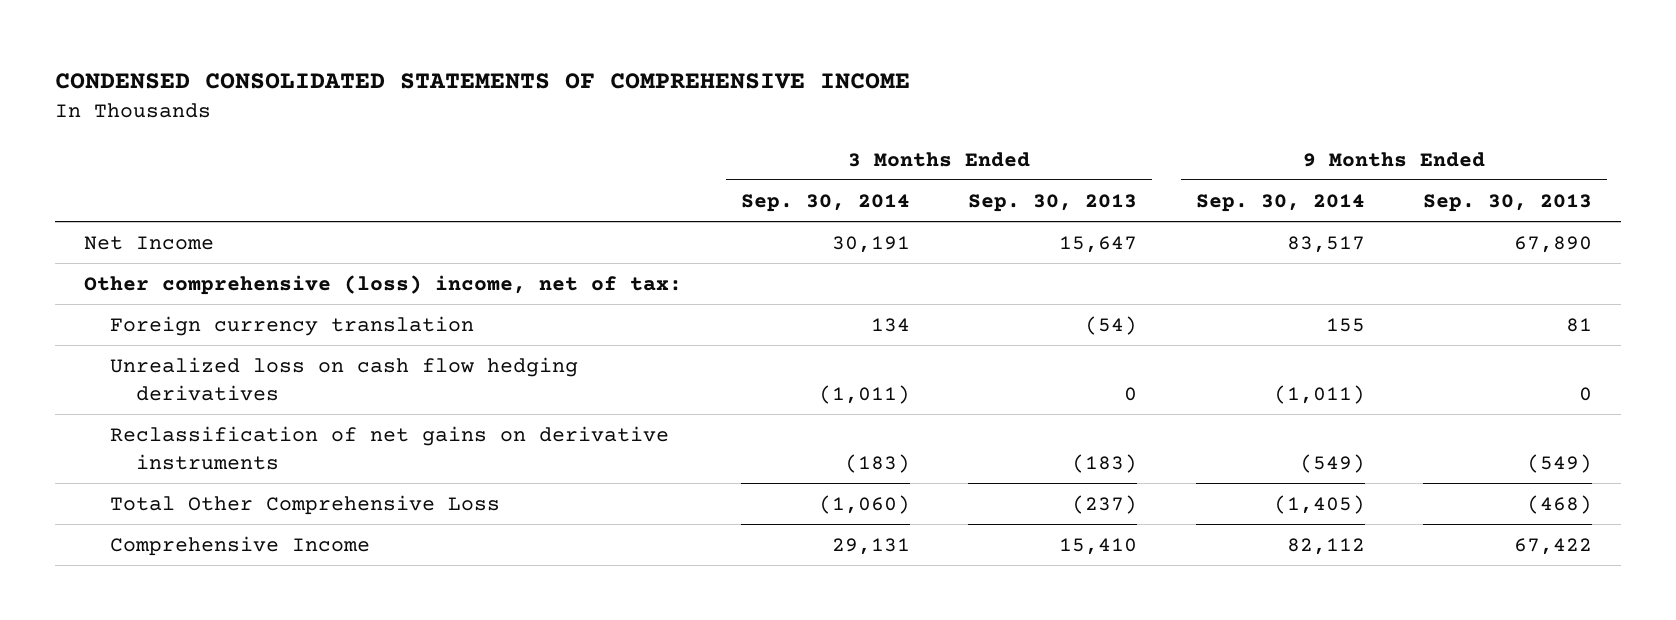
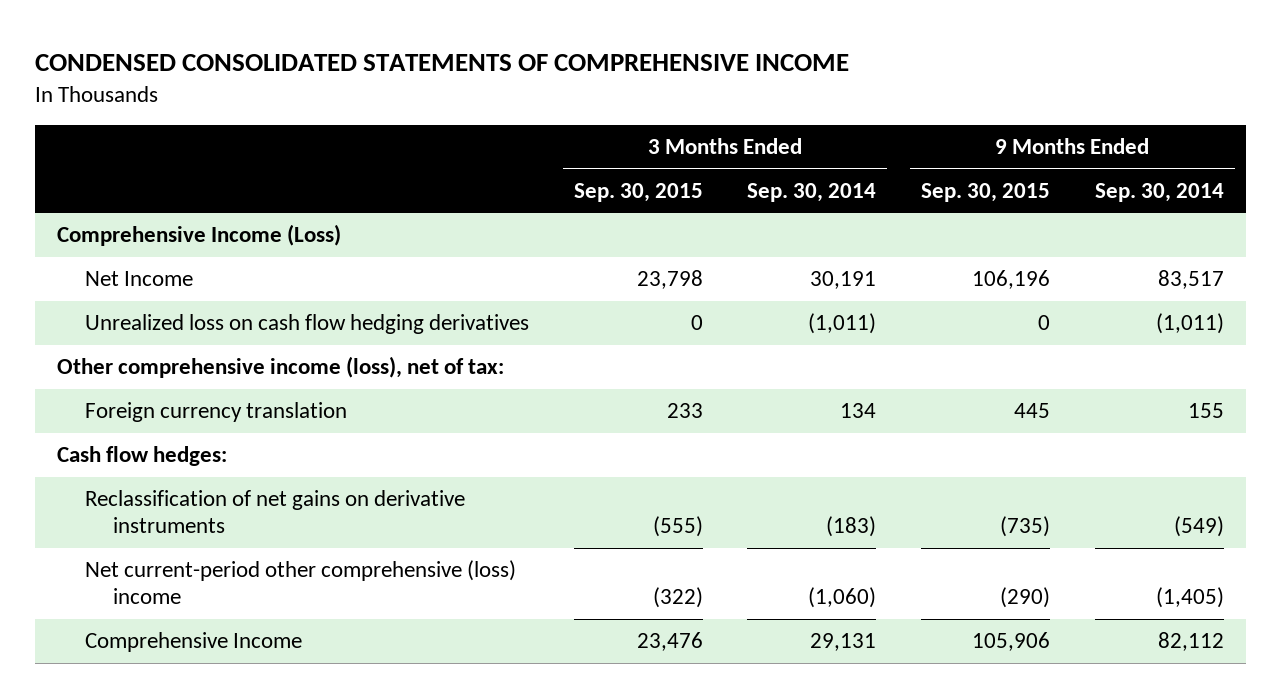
[968,193,1138,212] Sep. 30, 2013 -> none
[1423,193,1593,212] Sep. 30, 2013 -> none
none -> [573,182,703,202] Sep. 30, 2015
none -> [920,182,1050,202] Sep. 30, 2015
none -> [57,224,342,247] Comprehensive Income (Loss)
[84,274,683,295] Other comprehensive (loss) income, net of tax: -> none
none -> [57,356,505,379] Other comprehensive income (loss), net of tax:
[110,315,475,336] Foreign currency translation -> [85,402,348,423] Foreign currency translation
none -> [57,446,228,467] Cash flow hedges:
[110,494,501,515] Total Other Comprehensive Loss -> [85,560,517,605] Net current-period other comprehensive (loss) income

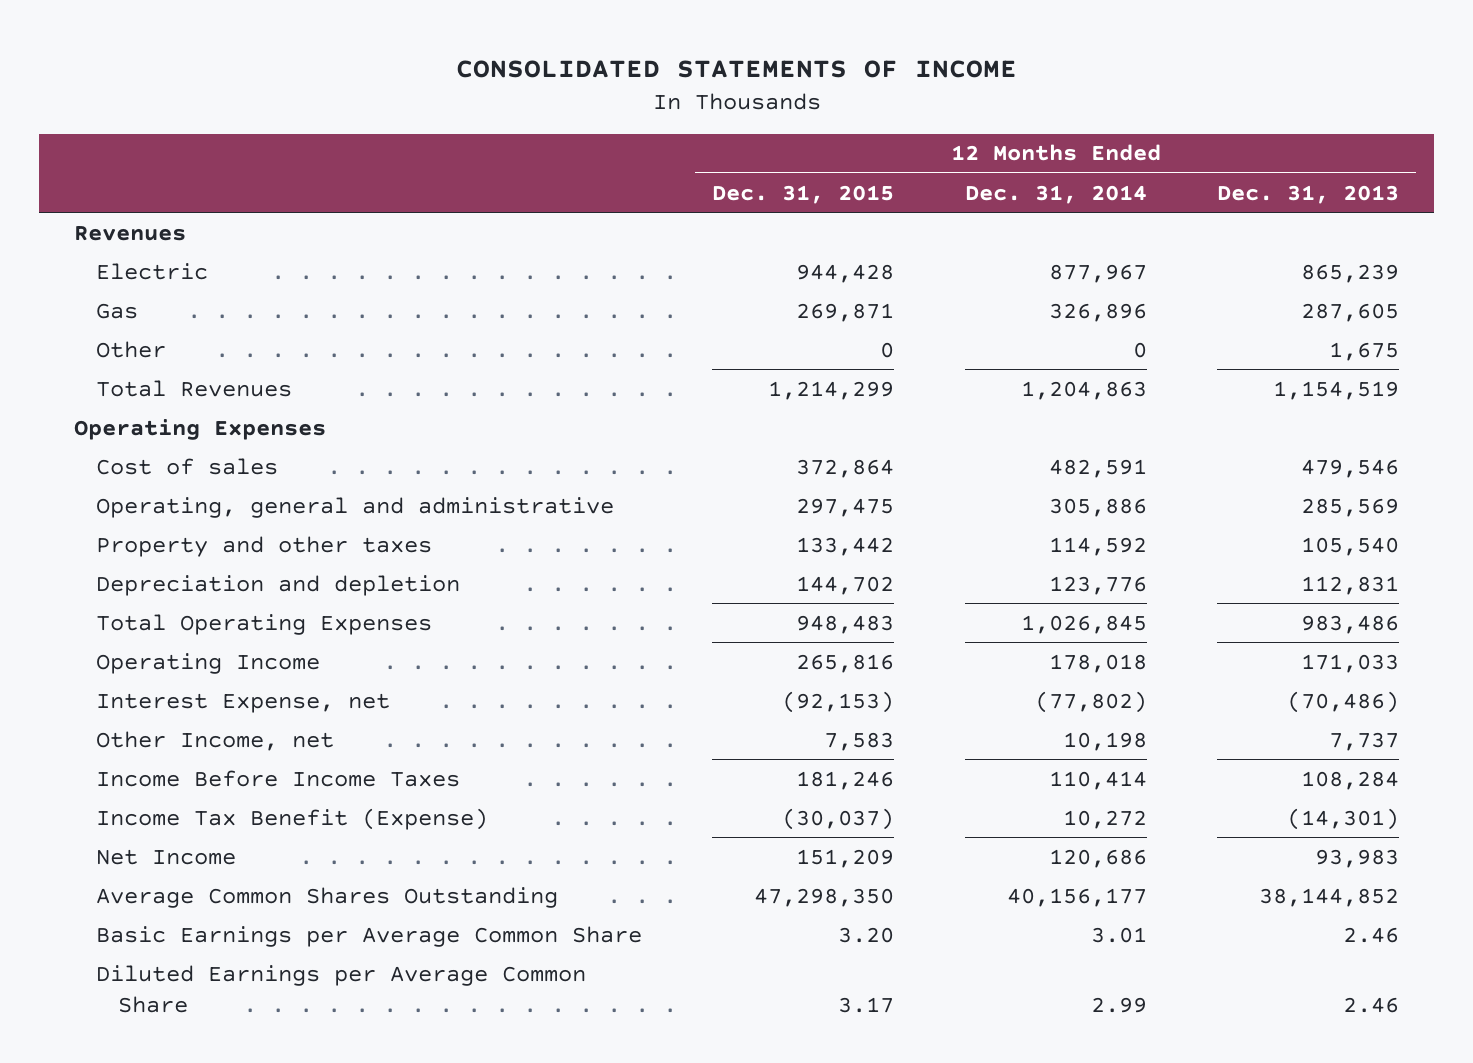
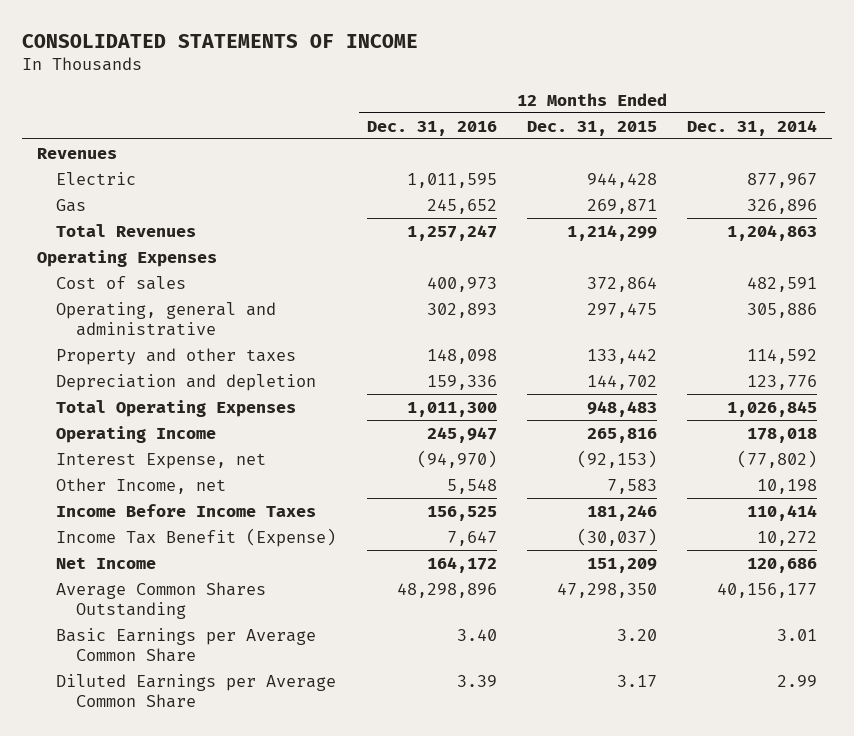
[1216,184,1399,204] Dec. 31, 2013 -> none
none -> [366,120,497,136] Dec. 31, 2016
[96,340,167,358] Other -> none

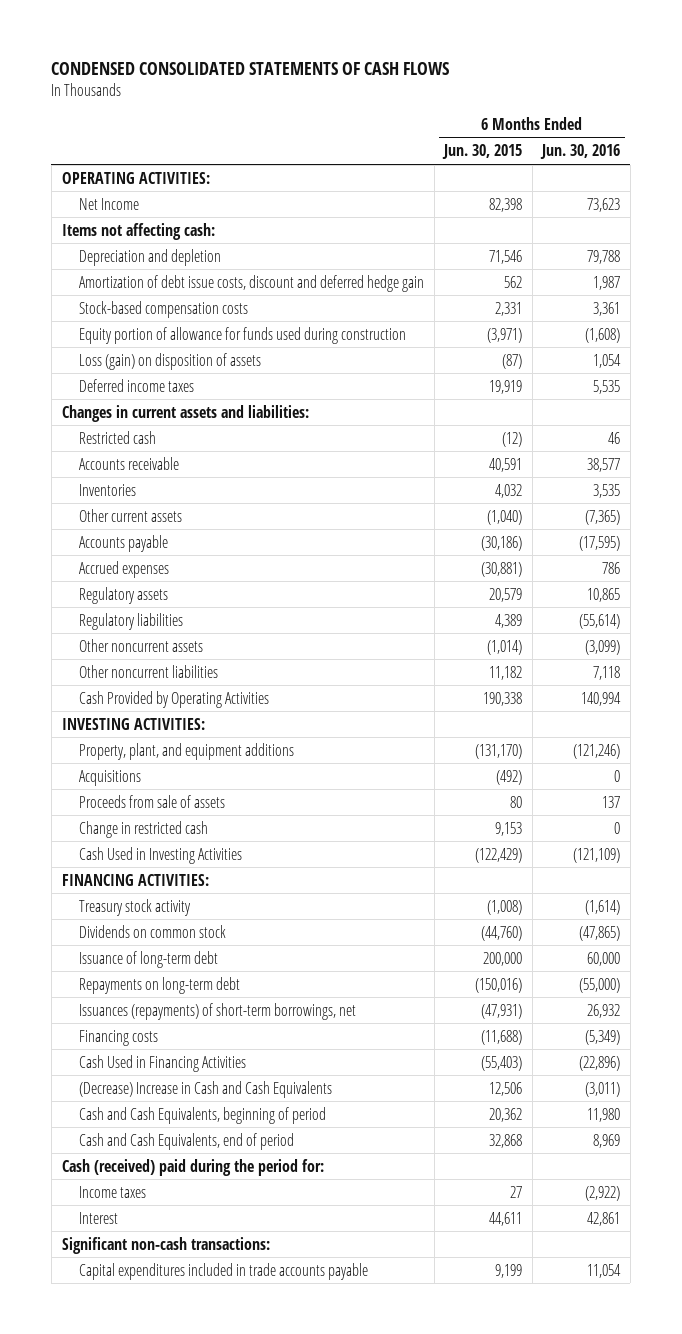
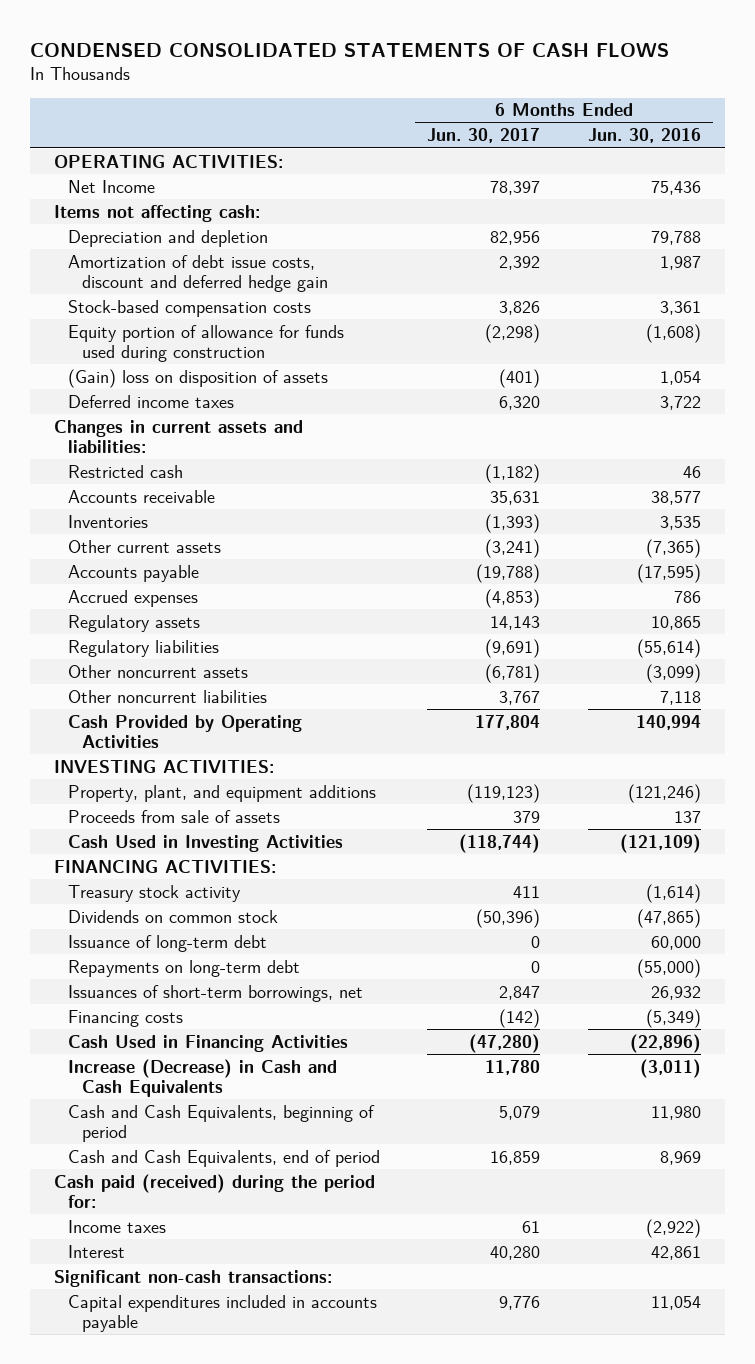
[442,144,523,160] Jun. 30, 2015 -> none
none -> [427,128,541,144] Jun. 30, 2017
[587,197,621,212] 73,623 -> [650,180,701,195] 75,436
[79,352,262,370] Loss (gain) on disposition of assets -> [67,368,328,388] (Gain) loss on disposition of assets
[593,379,621,394] 5,535 -> [659,395,701,410] 3,722
[79,769,142,786] Acquisitions -> none
[79,820,209,838] Change in restricted cash -> none
[79,1002,357,1020] Issuances (repayments) of short-term borrowings, net -> [67,984,363,1002] Issuances of short-term borrowings, net
[79,1080,333,1098] (Decrease) Increase in Cash and Cash Equivalents -> [67,1058,337,1097] Increase (Decrease) in Cash and Cash Equivalents
[61,1158,324,1176] Cash (received) paid during the period for: -> [53,1173,375,1208] Cash paid (received) during the period for:
[79,1262,369,1280] Capital expenditures included in trade accounts payable -> [67,1294,377,1332] Capital expenditures included in accounts payable

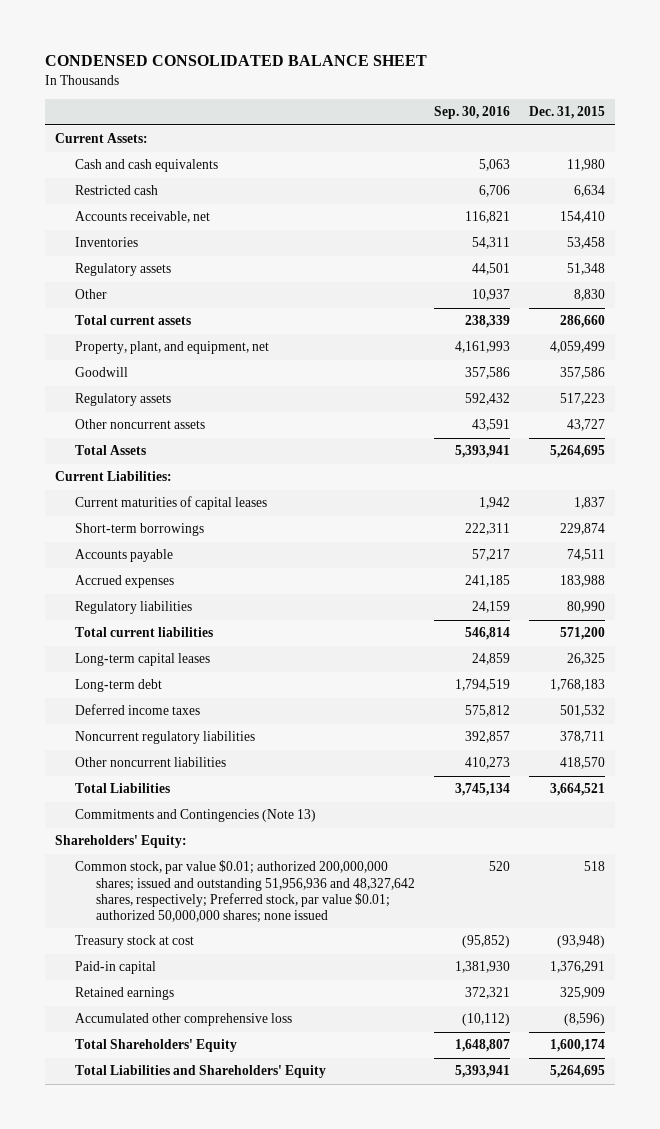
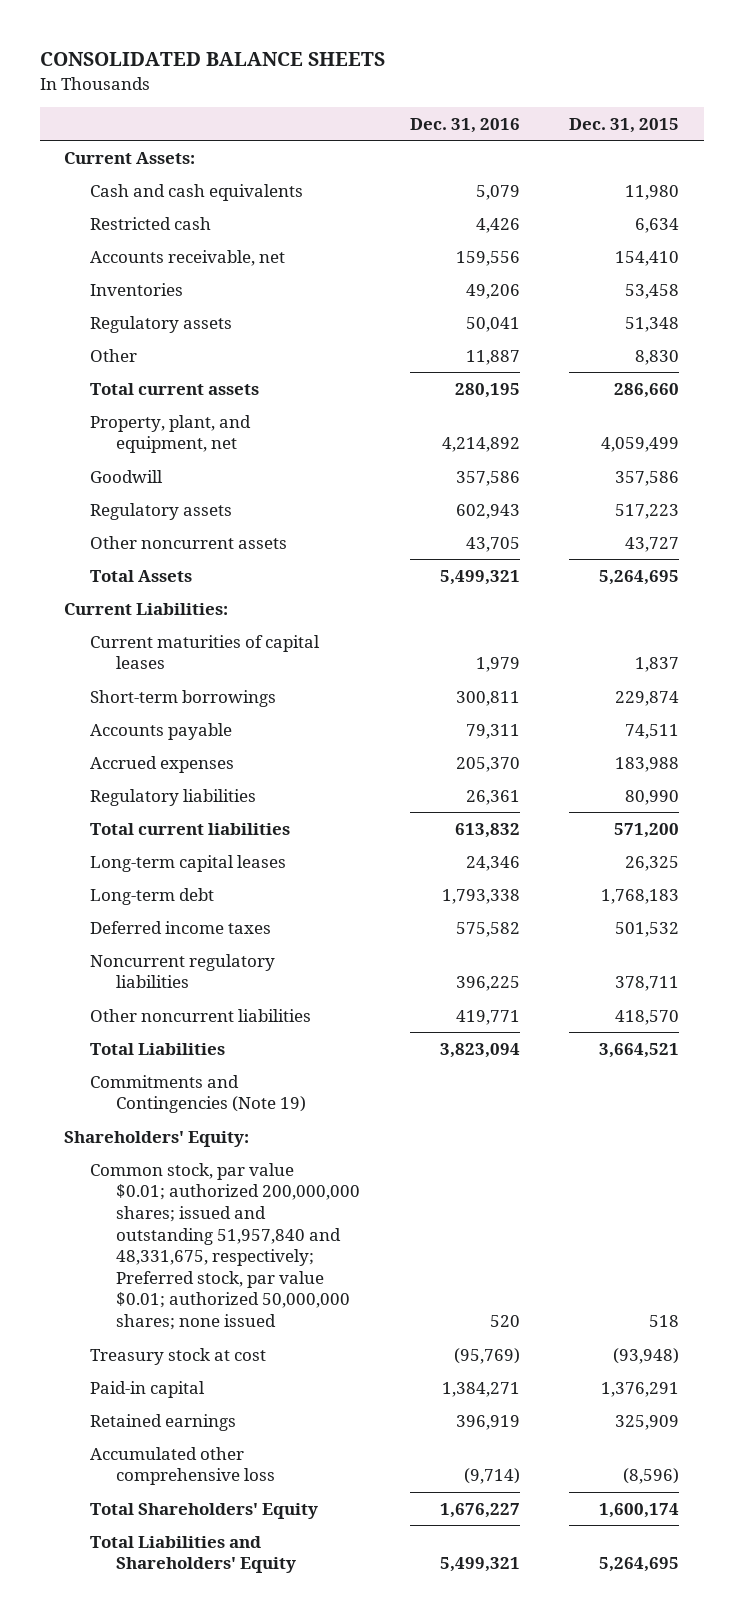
[45,55,428,67] CONDENSED CONSOLIDATED BALANCE SHEET -> [39,52,385,67] CONSOLIDATED BALANCE SHEETS
[433,106,510,120] Sep. 30, 2016 -> none
none -> [409,117,520,133] Dec. 31, 2016
[75,809,317,823] Commitments and Contingencies (Note 13) -> [90,1074,307,1114] Commitments and Contingencies (Note 19)
[75,860,415,923] Common stock, par value $0.01; authorized 200,000,000 shares; issued and outstanding 51,956,936 and 48,327,642 shares, respectively; Preferred stock, par value $0.01; authorized 50,000,000 shares; none issued -> [90,1162,361,1331] Common stock, par value $0.01; authorized 200,000,000 shares; issued and outstanding 51,957,840 and 48,331,675, respectively; Preferred stock, par value $0.01; authorized 50,000,000 shares; none issued

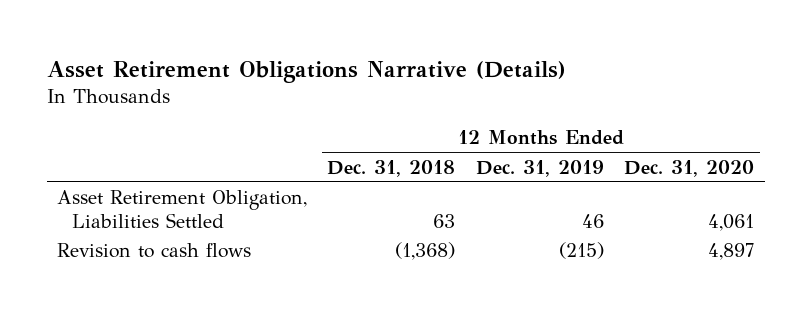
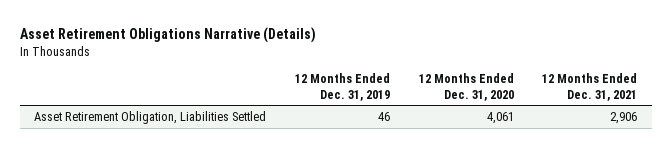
[327,159,456,177] Dec. 31, 2018 -> none
none -> [542,73,638,101] 12 Months Ended Dec. 31, 2021
[56,243,251,259] Revision to cash flows -> none

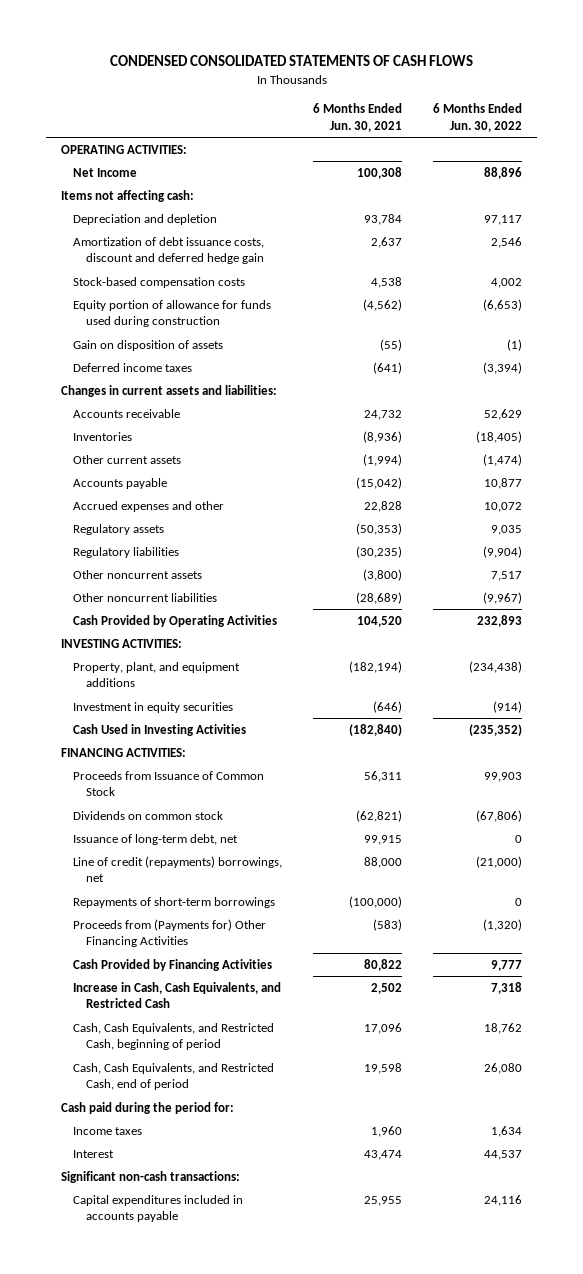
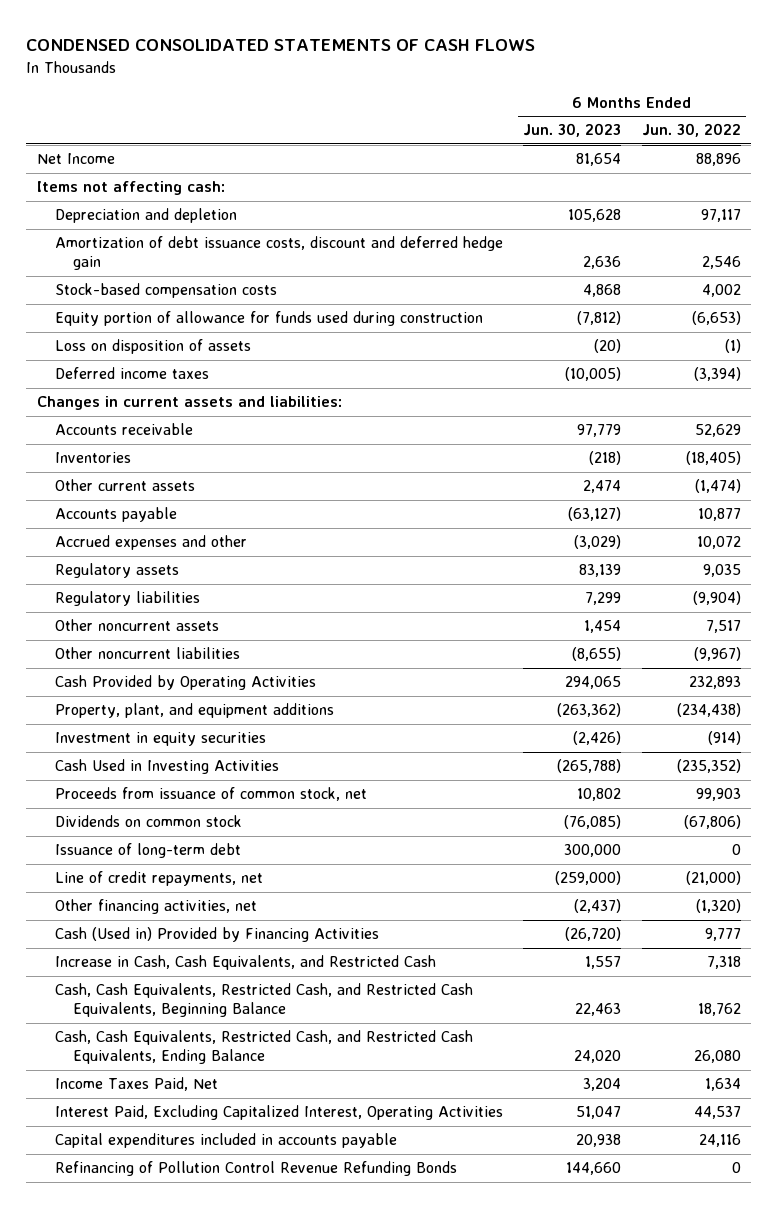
[313,103,403,132] 6 Months Ended Jun. 30, 2021 -> none
none -> [523,123,622,138] Jun. 30, 2023
[61,144,188,154] OPERATING ACTIVITIES: -> none
[73,339,224,351] Gain on disposition of assets -> [54,339,251,355] Loss on disposition of assets
[61,638,183,648] INVESTING ACTIVITIES: -> none
[61,747,187,757] FINANCING ACTIVITIES: -> none
[73,770,265,797] Proceeds from Issuance of Common Stock -> [54,787,367,802] Proceeds from issuance of common stock, net
[73,896,276,908] Repayments of short-term borrowings -> none
[73,833,239,845] Issuance of long-term debt, net -> [54,843,241,859] Issuance of long-term debt
[73,855,283,883] Line of credit (repayments) borrowings, net -> [54,871,263,887] Line of credit repayments, net
[73,918,267,948] Proceeds from (Payments for) Other Financing Activities -> [54,899,257,915] Other financing activities, net
[73,958,273,971] Cash Provided by Financing Activities -> [54,927,379,943] Cash (Used in) Provided by Financing Activities
[61,1101,235,1114] Cash paid during the period for: -> none
[61,1170,241,1183] Significant non-cash transactions: -> none
[73,1022,275,1051] Cash, Cash Equivalents, and Restricted Cash, beginning of period -> [54,983,473,1018] Cash, Cash Equivalents, Restricted Cash, and Restricted Cash Equivalents, Beginning Balance
[73,1062,275,1091] Cash, Cash Equivalents, and Restricted Cash, end of period -> [54,1030,473,1065] Cash, Cash Equivalents, Restricted Cash, and Restricted Cash Equivalents, Ending Balance
[73,1126,143,1135] Income taxes -> [54,1077,218,1092] Income Taxes Paid, Net
[73,1149,115,1158] Interest -> [54,1105,503,1121] Interest Paid, Excluding Capitalized Interest, Operating Activities
none -> [54,1161,457,1177] Refinancing of Pollution Control Revenue Refunding Bonds

